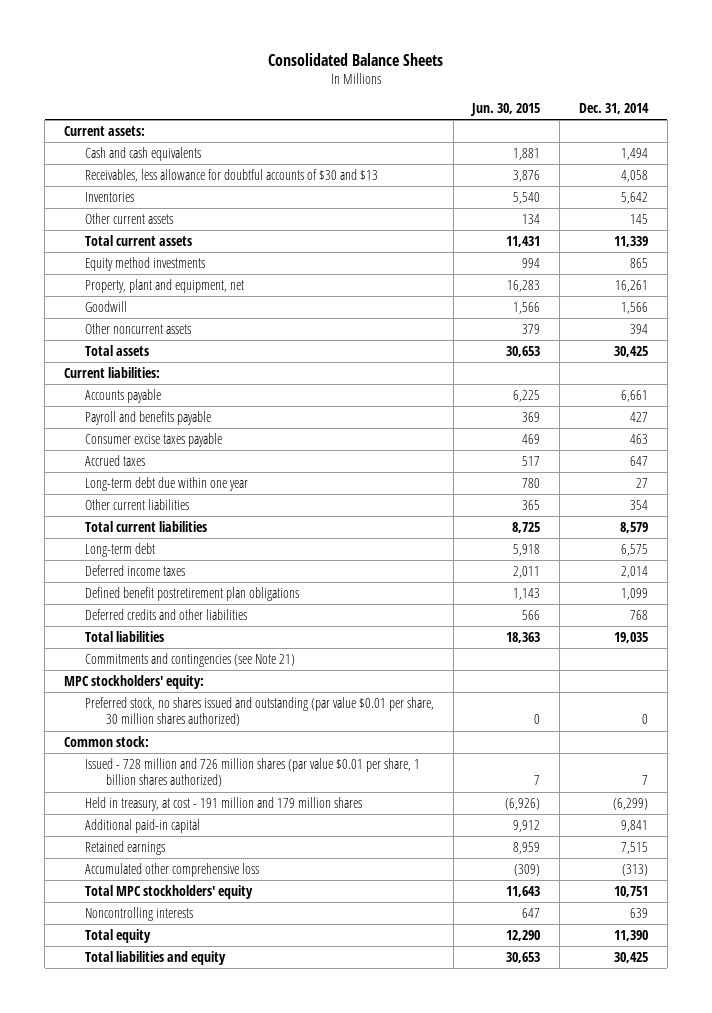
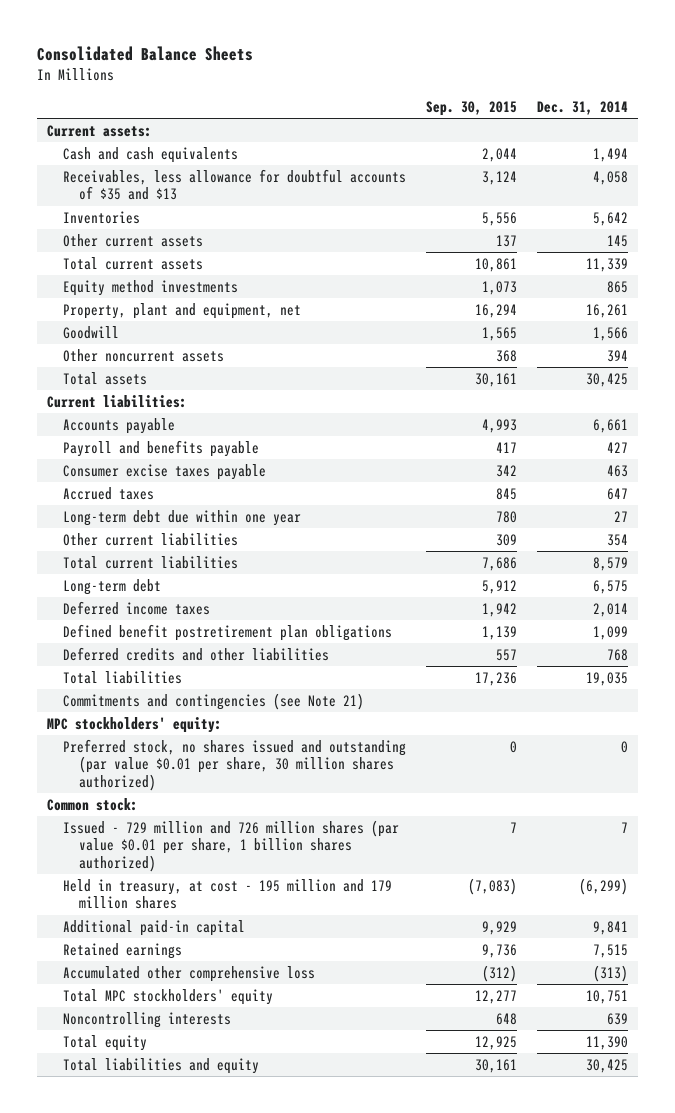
[470,103,541,117] Jun. 30, 2015 -> none
none -> [426,100,518,116] Sep. 30, 2015
[84,168,378,182] Receivables, less allowance for doubtful accounts of $30 and $13 -> [62,168,406,201] Receivables, less allowance for doubtful accounts of $35 and $13
[84,757,420,788] Issued - 728 million and 726 million shares (par value $0.01 per share, 1 billion shares authorized) -> [62,819,399,872] Issued - 729 million and 726 million shares (par value $0.01 per share, 1 billion shares authorized)
[84,796,362,811] Held in treasury, at cost - 191 million and 179 million shares -> [62,878,392,910] Held in treasury, at cost - 195 million and 179 million shares

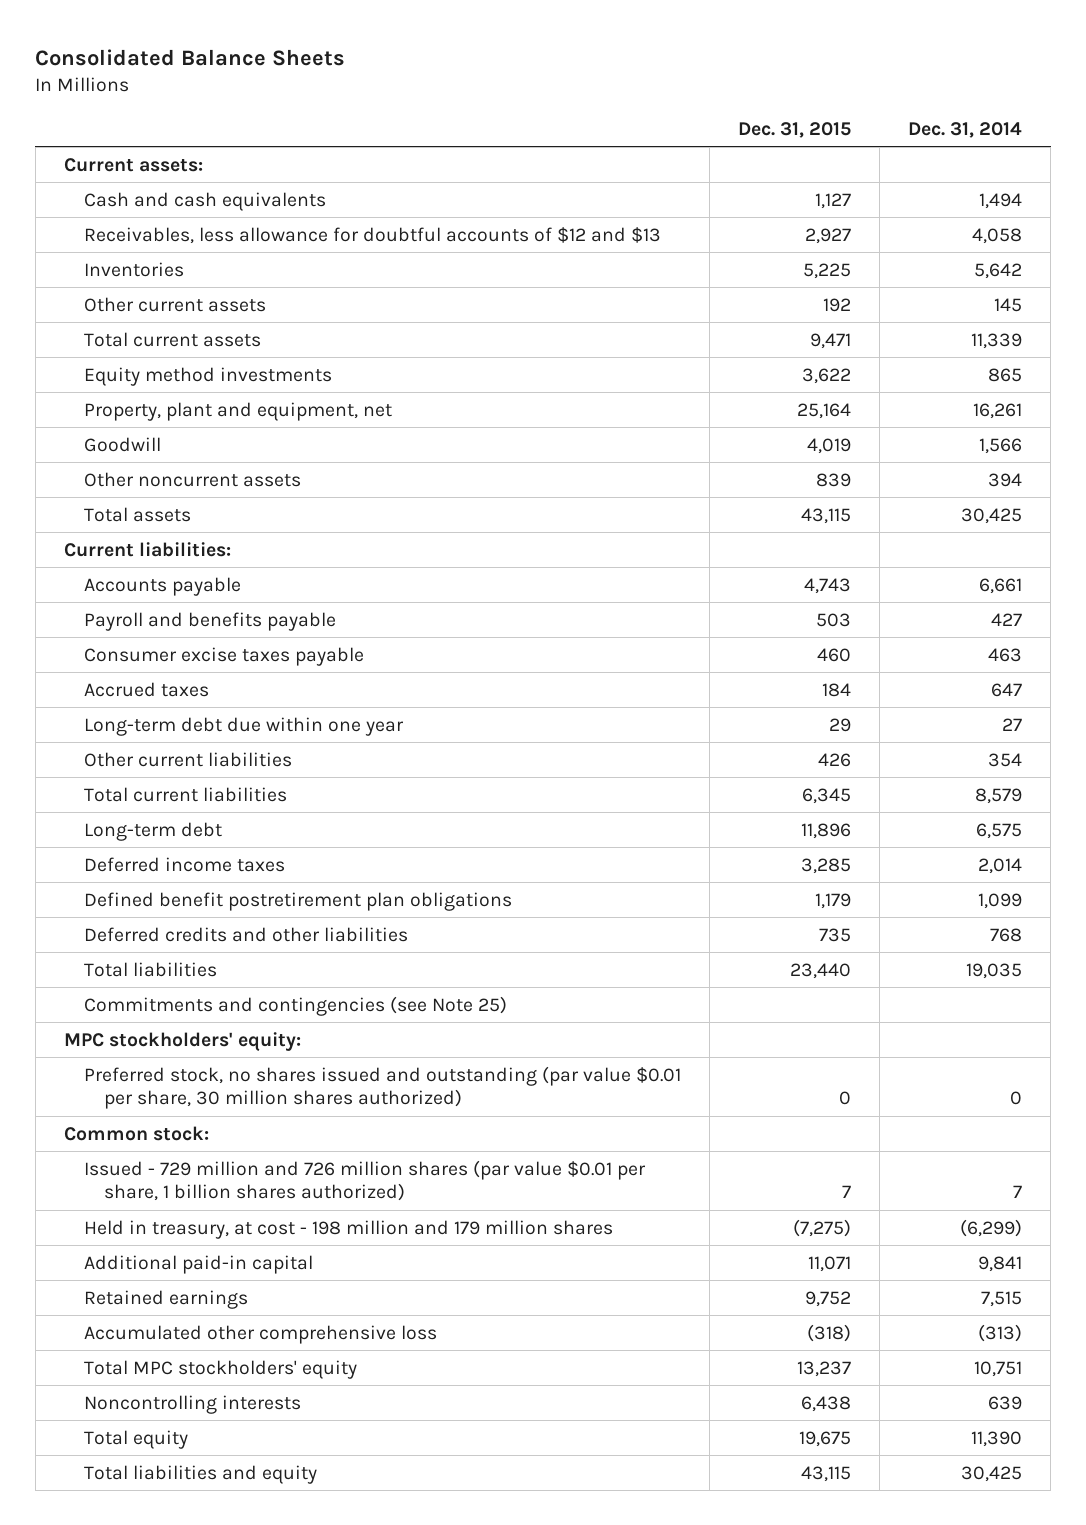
[426,100,518,116] Sep. 30, 2015 -> none
none -> [738,121,852,138] Dec. 31, 2015
[62,168,406,201] Receivables, less allowance for doubtful accounts of $35 and $13 -> [83,226,661,244] Receivables, less allowance for doubtful accounts of $12 and $13
[62,692,364,710] Commitments and contingencies (see Note 21) -> [83,995,507,1016] Commitments and contingencies (see Note 25)
[62,878,392,910] Held in treasury, at cost - 195 million and 179 million shares -> [83,1219,613,1239] Held in treasury, at cost - 198 million and 179 million shares

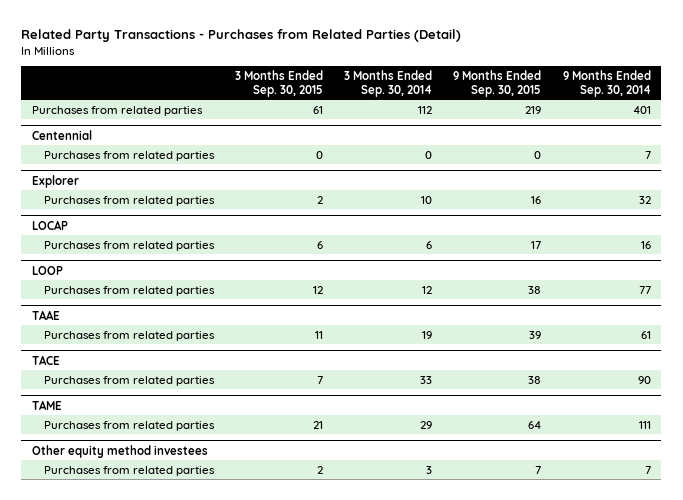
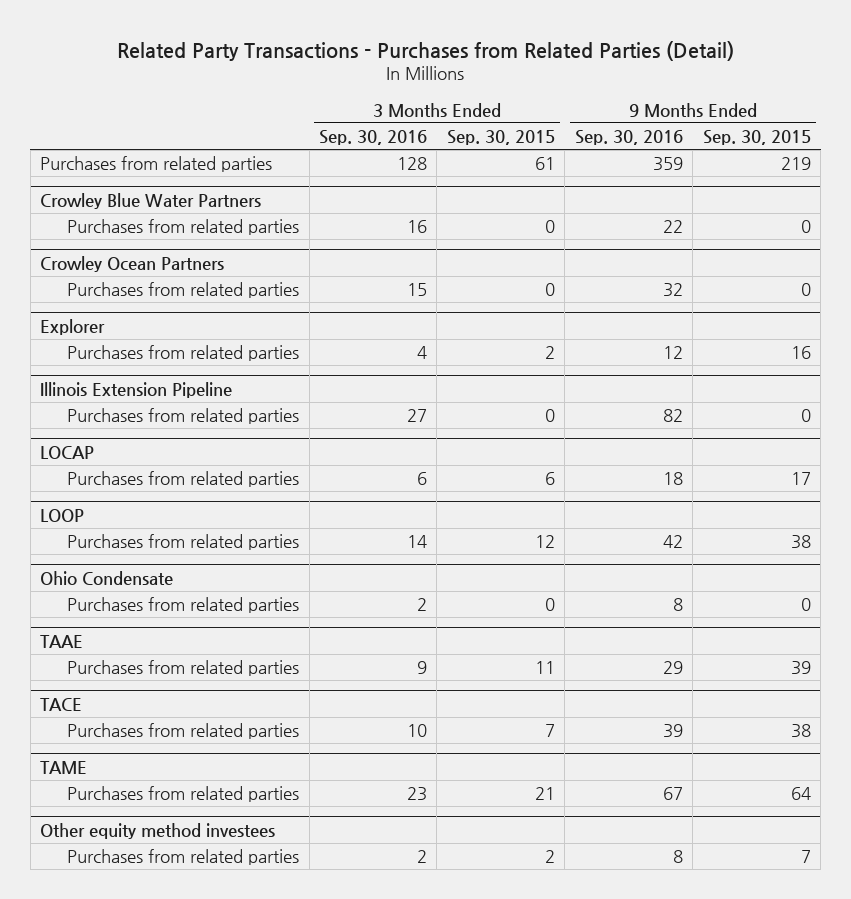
[344,69,433,97] 3 Months Ended Sep. 30, 2014 -> none
[562,69,651,97] 9 Months Ended Sep. 30, 2014 -> none
none -> [319,129,428,145] Sep. 30, 2016
none -> [574,129,683,145] Sep. 30, 2016
[31,129,92,140] Centennial -> none
none -> [40,192,262,209] Crowley Blue Water Partners
none -> [40,255,225,272] Crowley Ocean Partners
none -> [67,282,300,299] Purchases from related parties
none -> [40,381,233,398] Illinois Extension Pipeline
none -> [67,408,300,425] Purchases from related parties
none -> [40,570,174,585] Ohio Condensate
none -> [67,597,300,614] Purchases from related parties

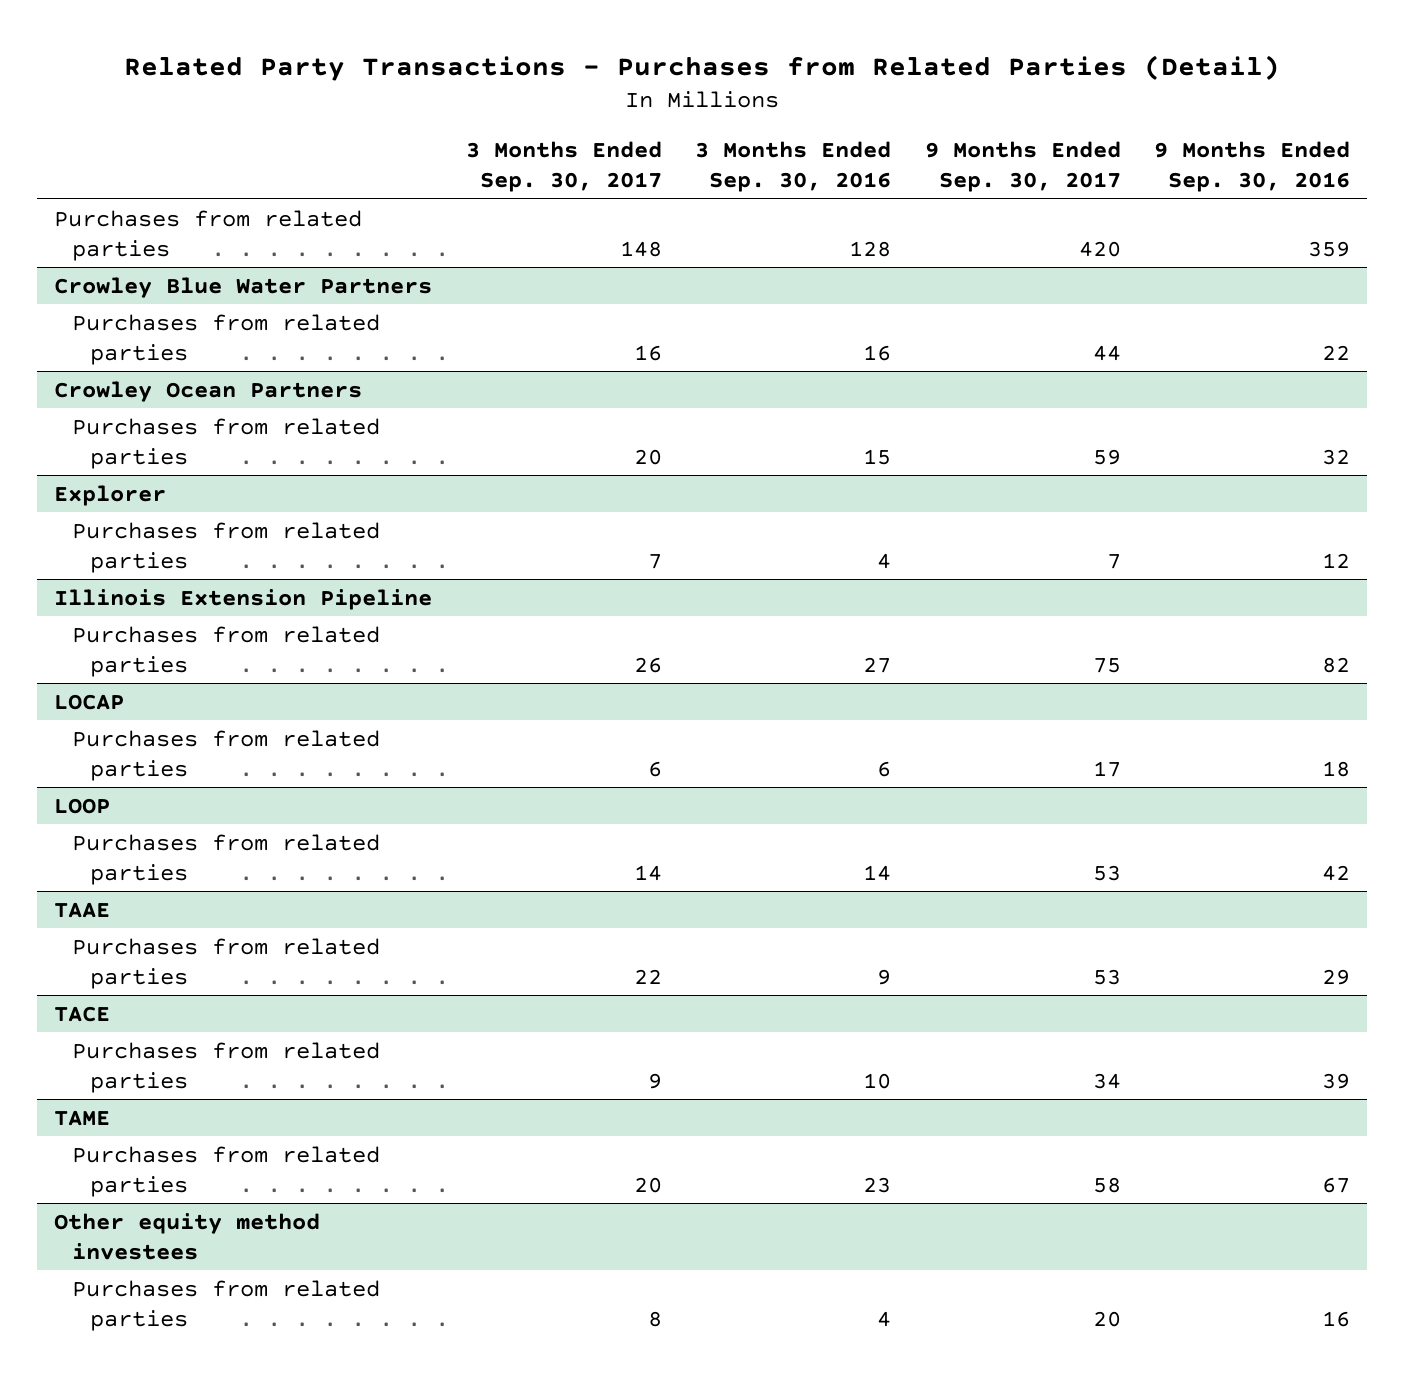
[446,129,555,145] Sep. 30, 2015 -> none
[702,129,811,145] Sep. 30, 2015 -> none
none -> [465,141,662,193] 3 Months Ended Sep. 30, 2017
none -> [924,141,1121,193] 9 Months Ended Sep. 30, 2017
[40,570,174,585] Ohio Condensate -> none
[67,597,300,614] Purchases from related parties -> none
[417,850,428,864] 2 -> [877,1310,892,1327] 4
[672,850,683,864] 8 -> [1322,1310,1351,1327] 16

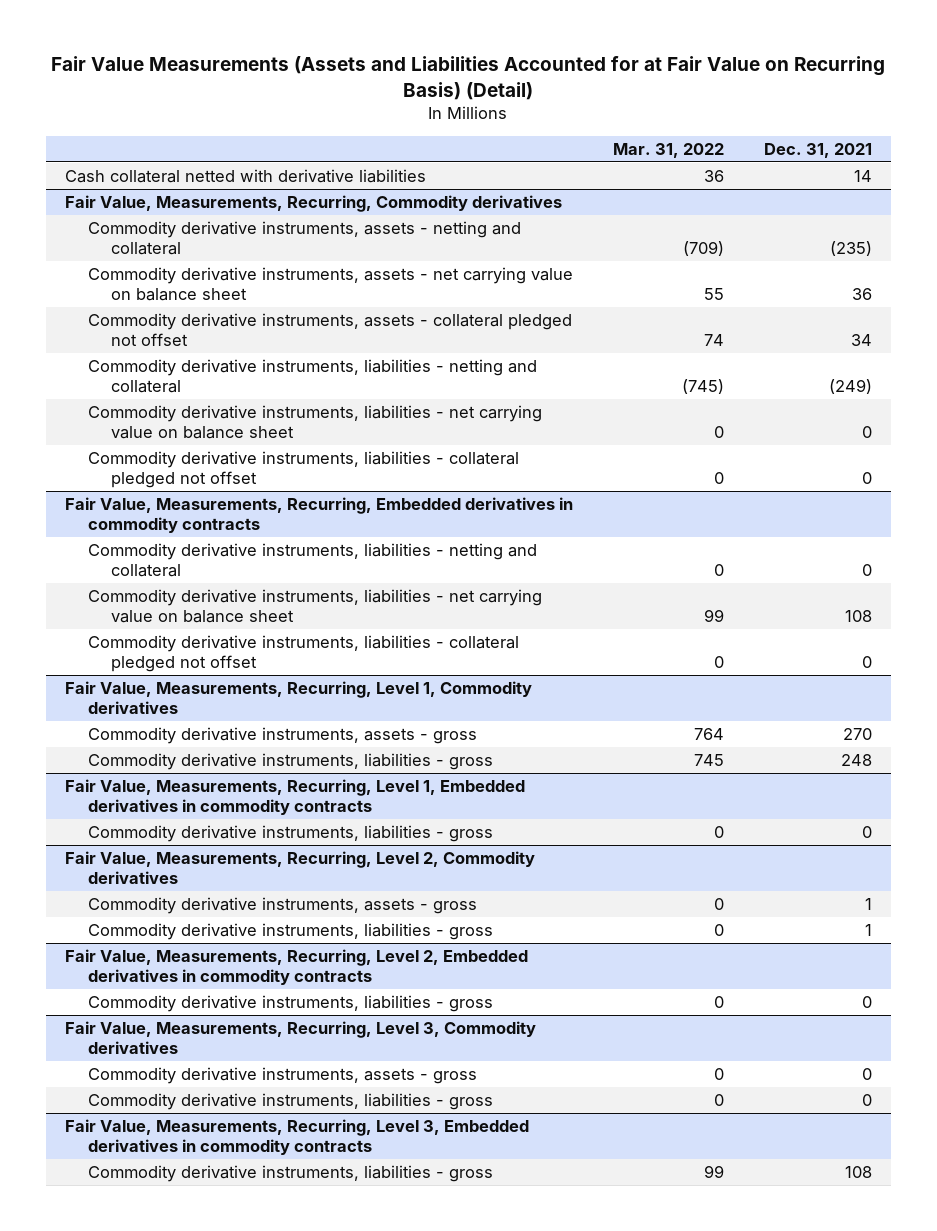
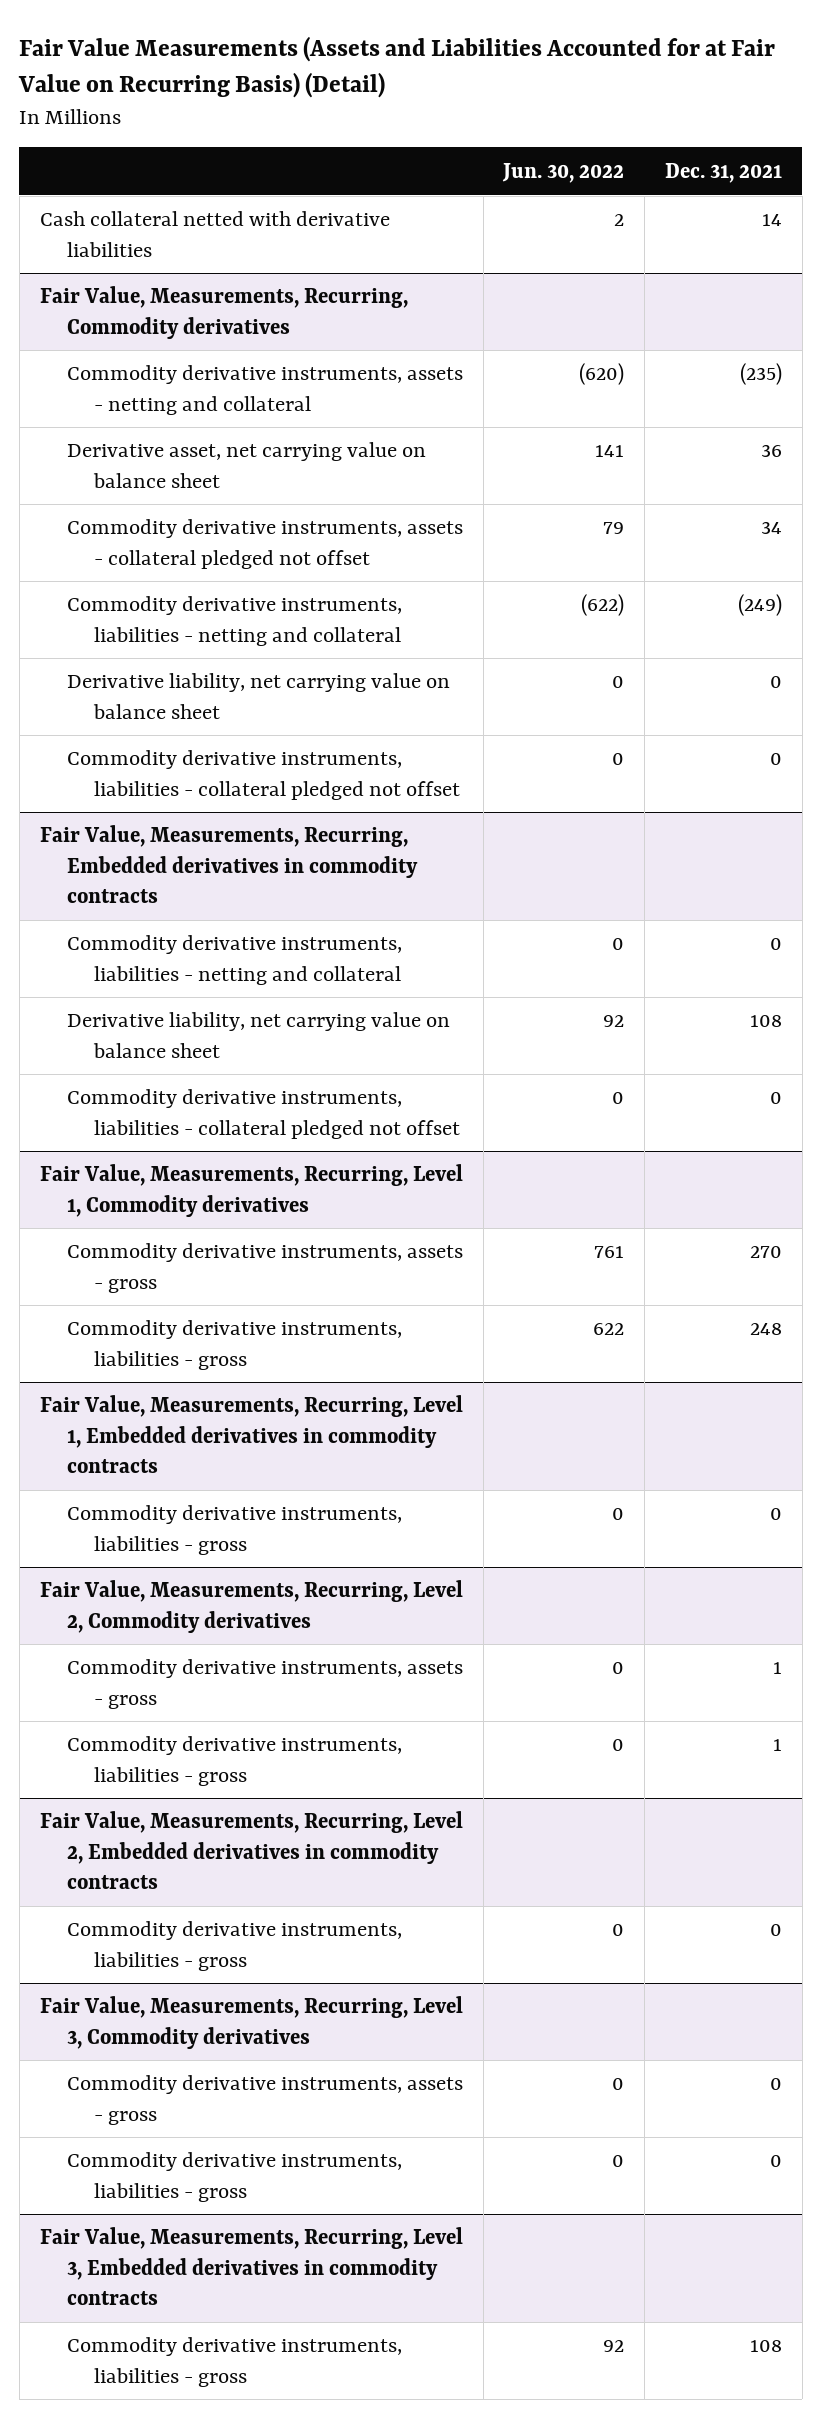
[613,142,725,158] Mar. 31, 2022 -> none
none -> [502,162,625,183] Jun. 30, 2022
[88,266,574,302] Commodity derivative instruments, assets - net carrying value on balance sheet -> [66,442,426,488] Derivative asset, net carrying value on balance sheet
[88,404,543,440] Commodity derivative instruments, liabilities - net carrying value on balance sheet -> [66,673,450,719] Derivative liability, net carrying value on balance sheet
[88,588,543,624] Commodity derivative instruments, liabilities - net carrying value on balance sheet -> [66,1012,450,1058] Derivative liability, net carrying value on balance sheet

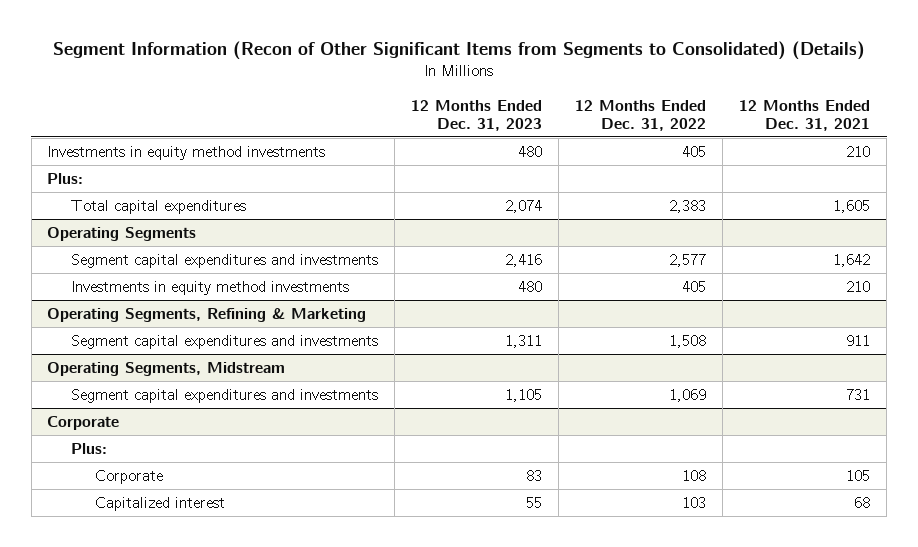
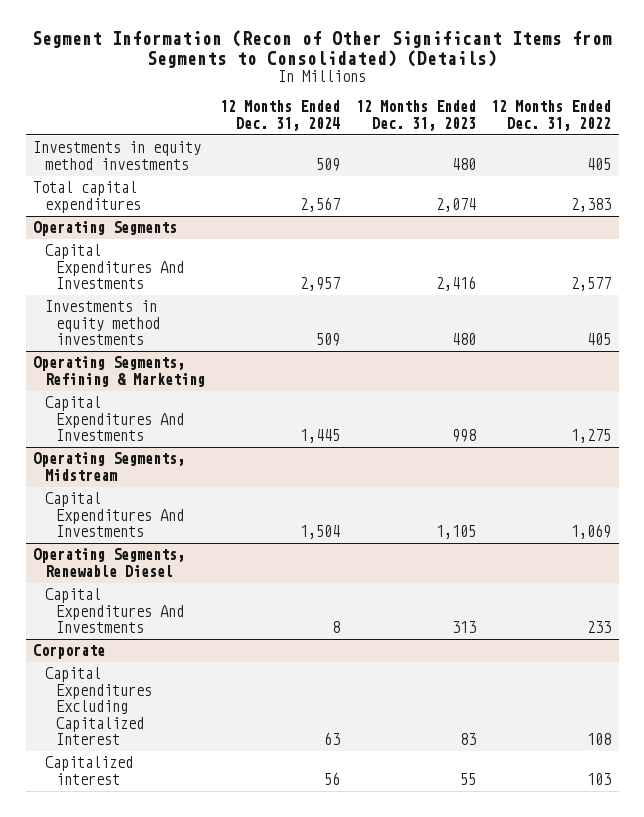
[739,99,871,131] 12 Months Ended Dec. 31, 2021 -> none
none -> [220,100,341,131] 12 Months Ended Dec. 31, 2024
[47,173,84,185] Plus: -> none
[71,254,379,269] Segment capital expenditures and investments -> [44,244,184,290] Capital Expenditures And Investments
[71,335,379,350] Segment capital expenditures and investments -> [44,396,184,442] Capital Expenditures And Investments
[505,335,543,349] 1,311 -> [451,429,476,443] 998
[669,335,707,349] 1,508 -> [570,429,611,444] 1,275
[71,389,379,404] Segment capital expenditures and investments -> [44,492,184,538] Capital Expenditures And Investments
none -> [33,548,186,577] Operating Segments, Renewable Diesel
none -> [44,588,184,634] Capital Expenditures And Investments
[71,443,108,455] Plus: -> none
[95,470,164,485] Corporate -> [44,667,152,746] Capital Expenditures Excluding Capitalized Interest

